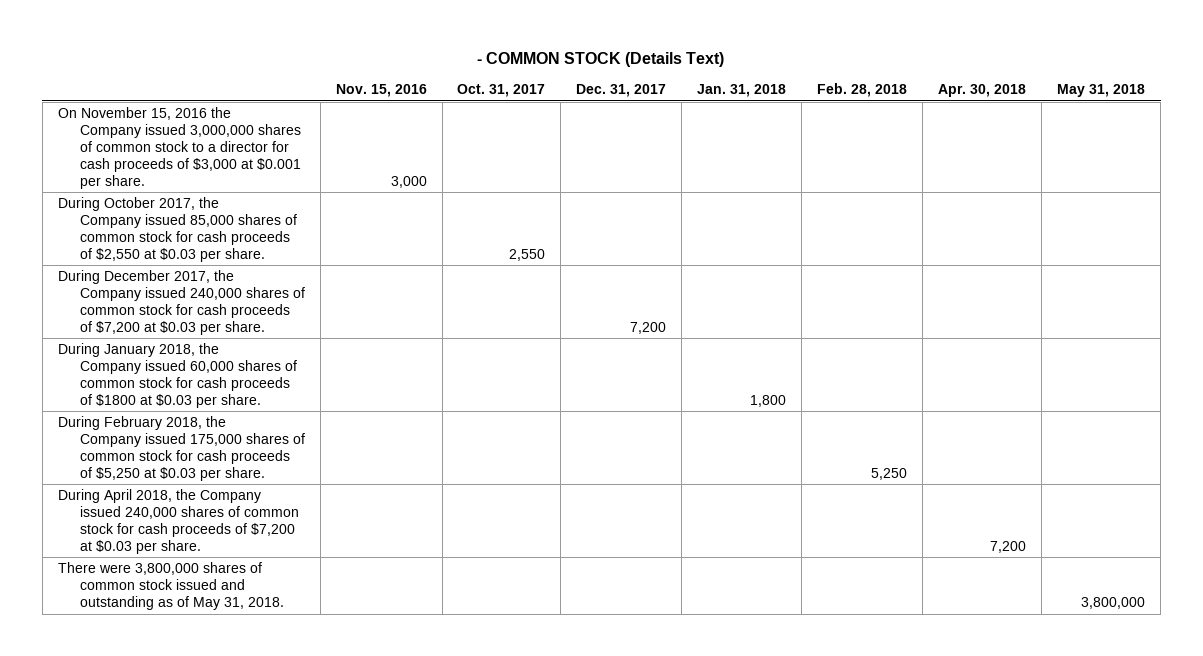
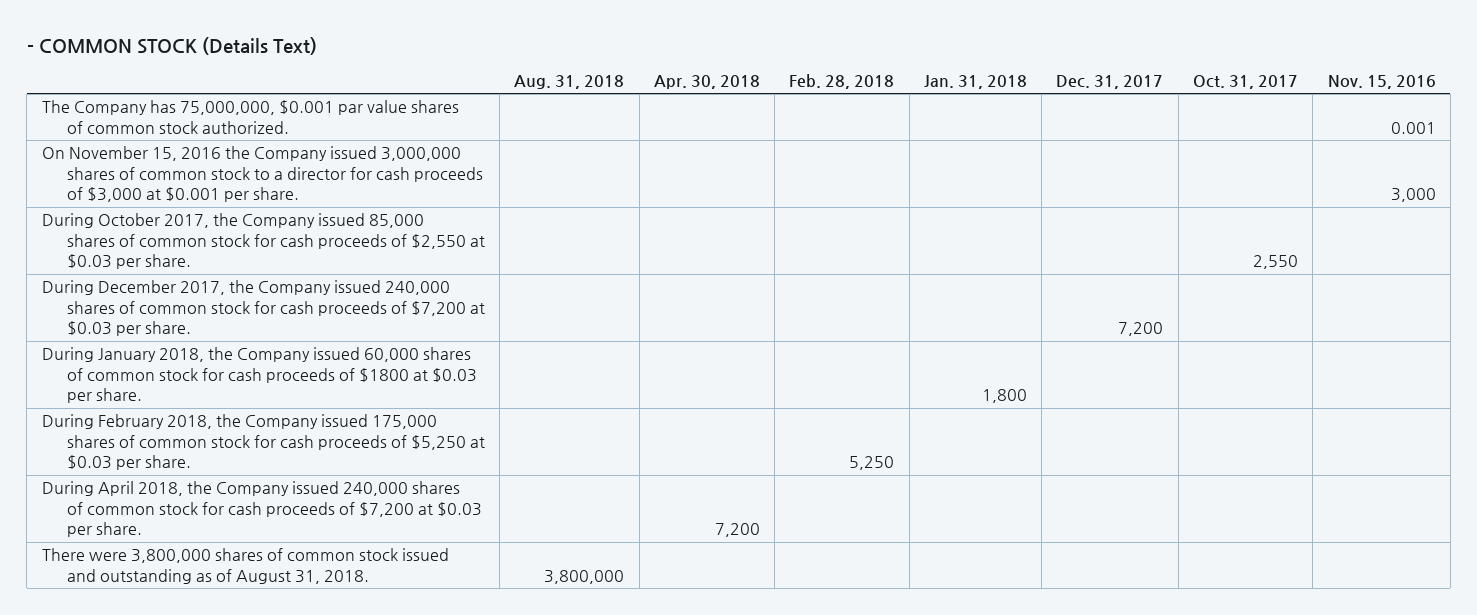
[1057,84,1146,98] May 31, 2018 -> none
none -> [514,75,625,90] Aug. 31, 2018
none -> [41,100,459,134] The Company has 75,000,000, $0.001 par value shares of common stock authorized.
[57,562,284,610] There were 3,800,000 shares of common stock issued and outstanding as of May 31, 2018. -> [41,548,449,584] There were 3,800,000 shares of common stock issued and outstanding as of August 31, 2018.

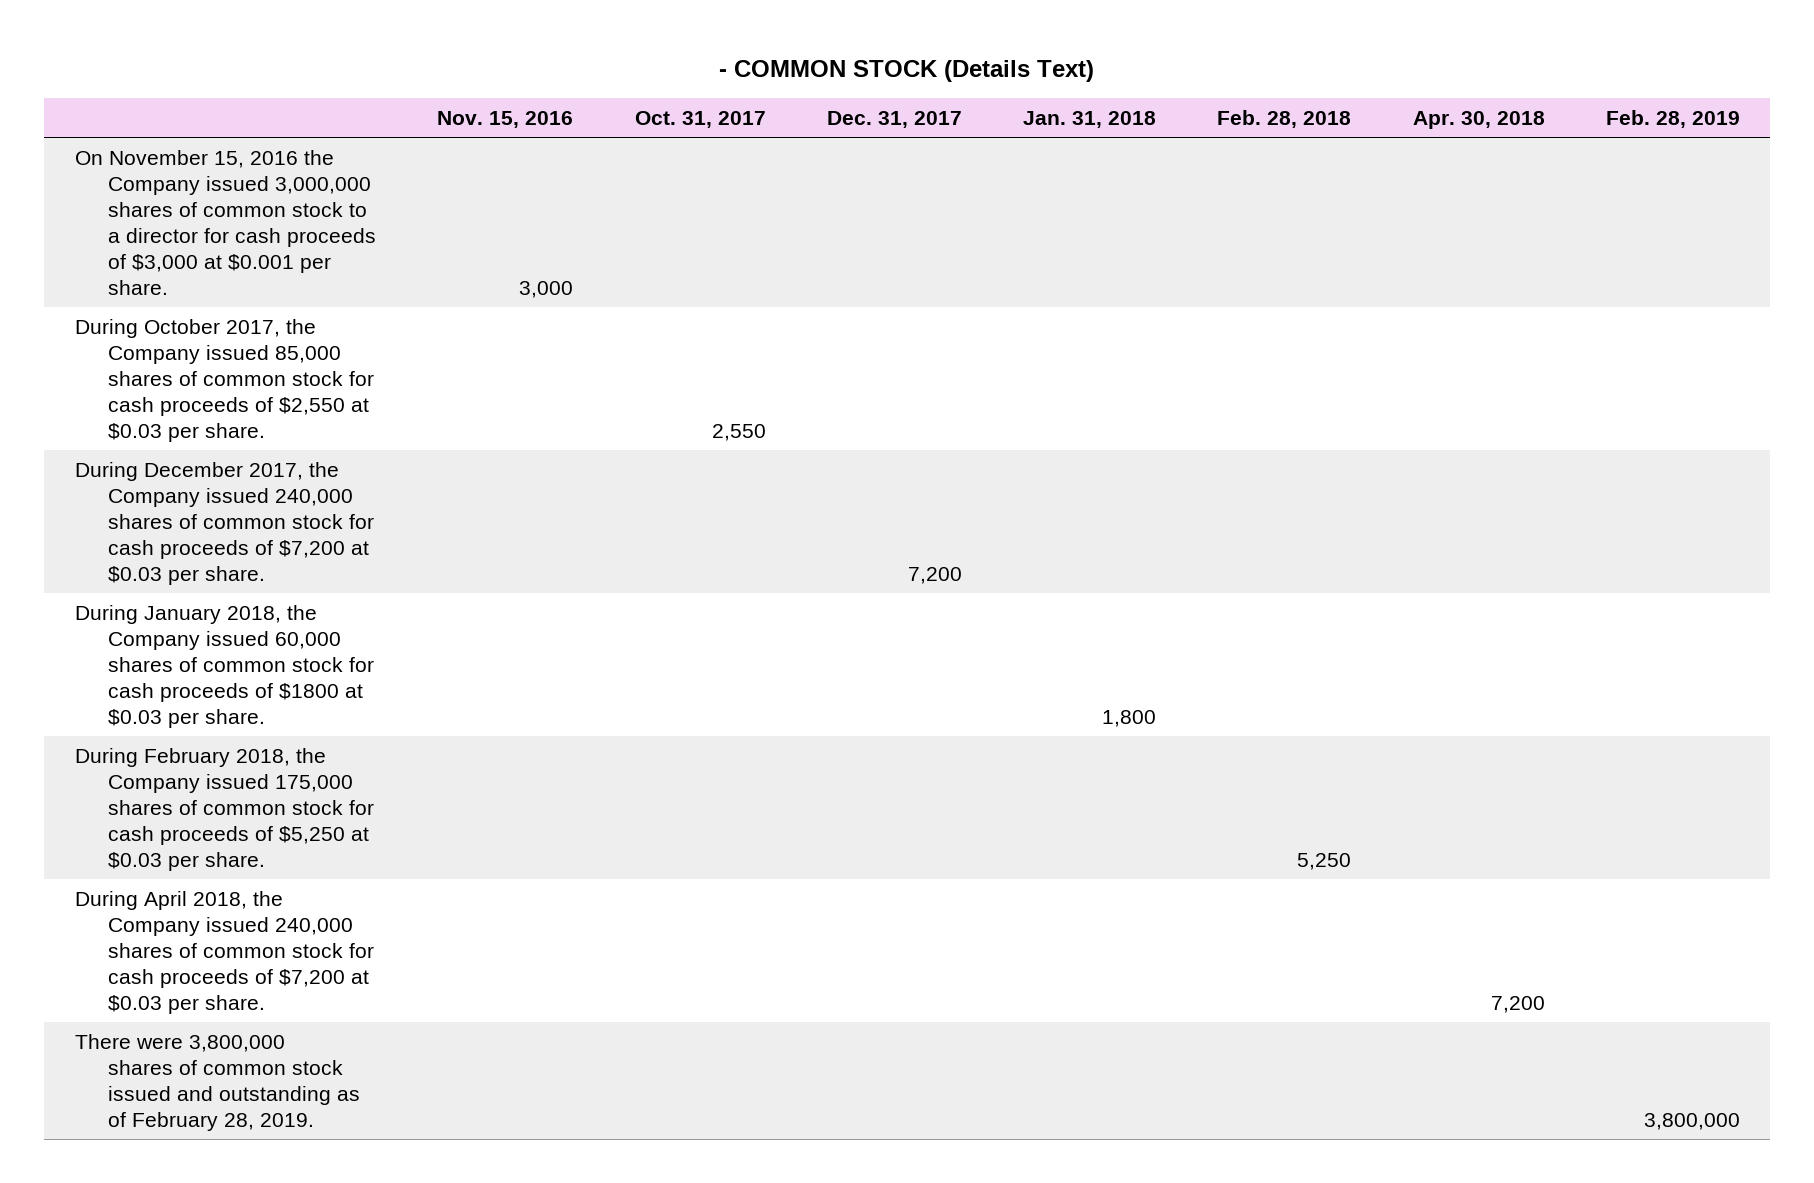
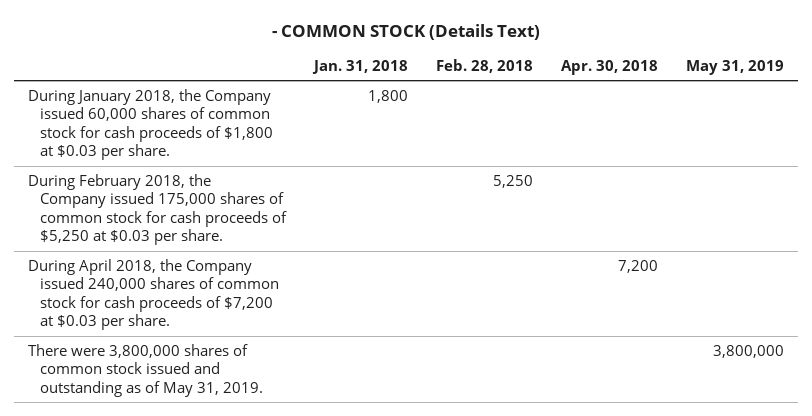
[437,110,574,128] Nov. 15, 2016 -> none
[634,110,766,128] Oct. 31, 2017 -> none
[826,110,962,128] Dec. 31, 2017 -> none
[1605,109,1740,128] Feb. 28, 2019 -> none
none -> [685,60,784,76] May 31, 2019
[74,149,377,295] On November 15, 2016 the Company issued 3,000,000 shares of common stock to a director for cash proceeds of $3,000 at $0.001 per share. -> none
[74,318,375,442] During October 2017, the Company issued 85,000 shares of common stock for cash proceeds of $2,550 at $0.03 per share. -> none
[74,461,375,585] During December 2017, the Company issued 240,000 shares of common stock for cash proceeds of $7,200 at $0.03 per share. -> none
[74,604,375,728] During January 2018, the Company issued 60,000 shares of common stock for cash proceeds of $1800 at $0.03 per share. -> [27,88,274,161] During January 2018, the Company issued 60,000 shares of common stock for cash proceeds of $1,800 at $0.03 per share.
[74,1033,361,1131] There were 3,800,000 shares of common stock issued and outstanding as of February 28, 2019. -> [27,343,264,397] There were 3,800,000 shares of common stock issued and outstanding as of May 31, 2019.

